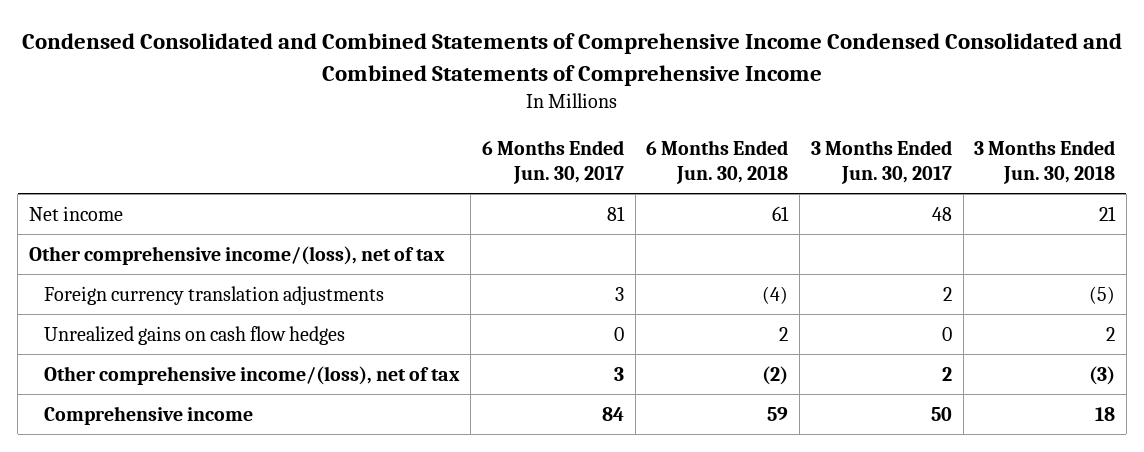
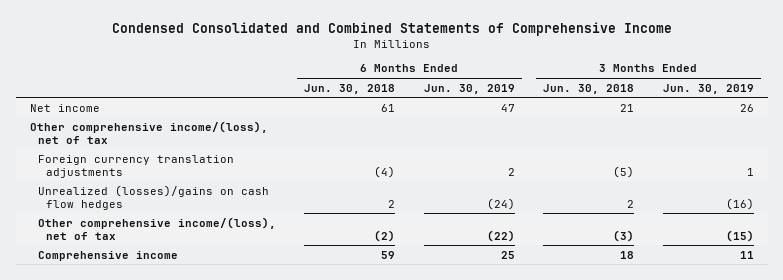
[22,33,1123,86] Condensed Consolidated and Combined Statements of Comprehensive Income Condensed Consolidated and Combined Statements of Comprehensive Income -> [111,21,672,36] Condensed Consolidated and Combined Statements of Comprehensive Income
[482,139,625,185] 6 Months Ended Jun. 30, 2017 -> none
[810,139,952,185] 3 Months Ended Jun. 30, 2017 -> none
none -> [423,83,515,94] Jun. 30, 2019
none -> [662,83,754,94] Jun. 30, 2019
[43,325,345,345] Unrealized gains on cash flow hedges -> [37,184,269,210] Unrealized (losses)/gains on cash flow hedges

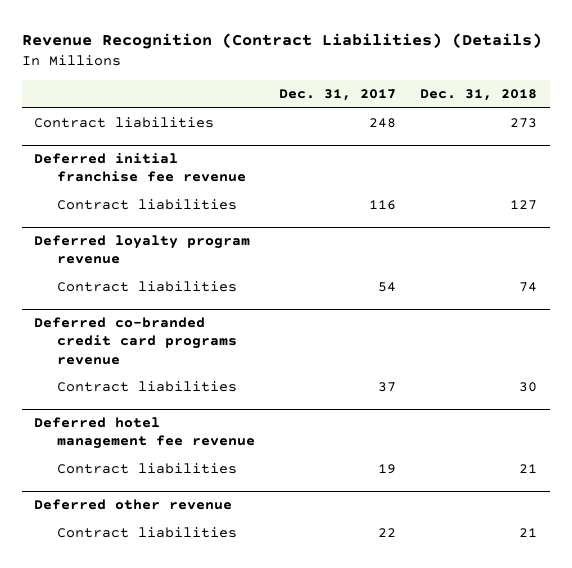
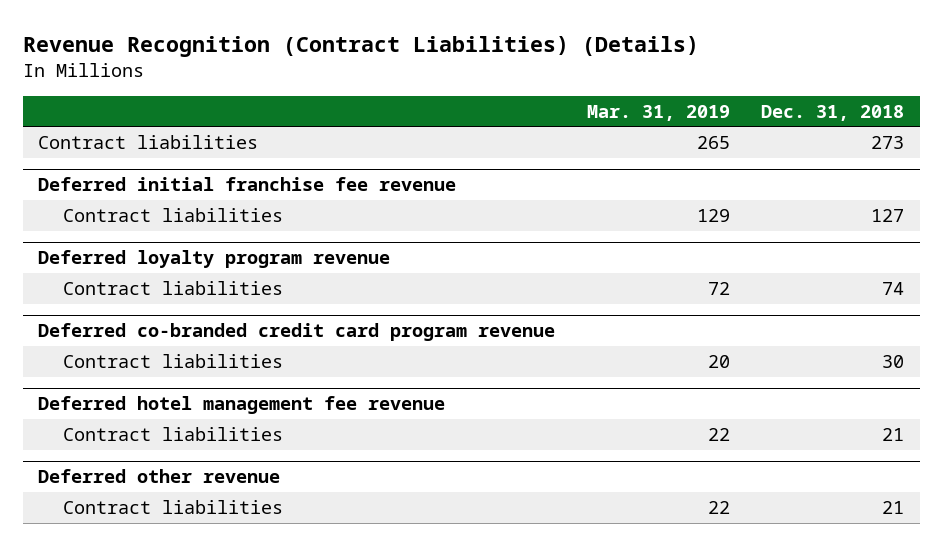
[279,89,397,102] Dec. 31, 2017 -> none
none -> [586,104,730,121] Mar. 31, 2019
[34,317,238,365] Deferred co-branded credit card programs revenue -> [38,323,556,342] Deferred co-branded credit card program revenue

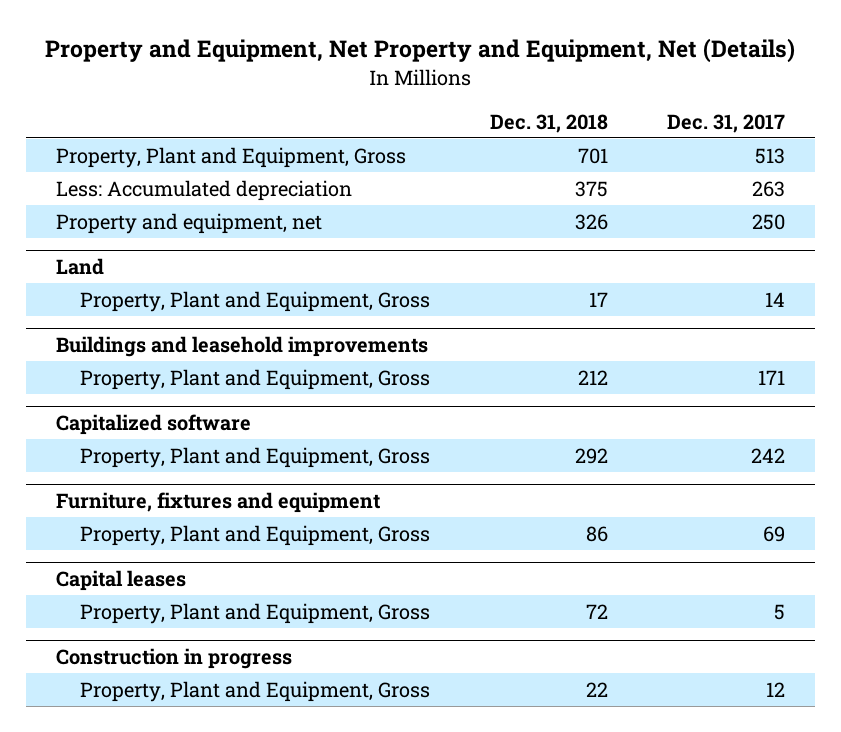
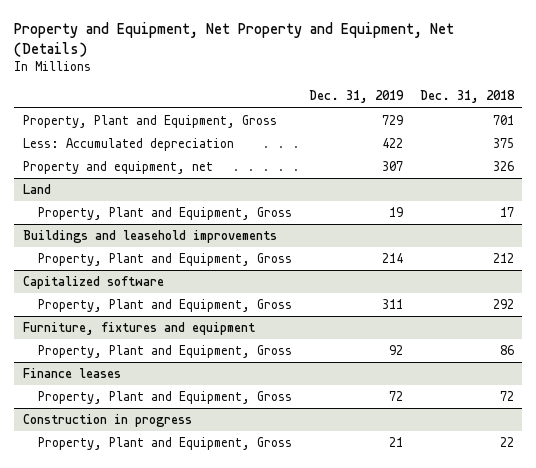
[666,113,785,133] Dec. 31, 2017 -> none
none -> [308,90,404,104] Dec. 31, 2019
[55,570,186,592] Capital leases -> [22,368,121,379] Finance leases

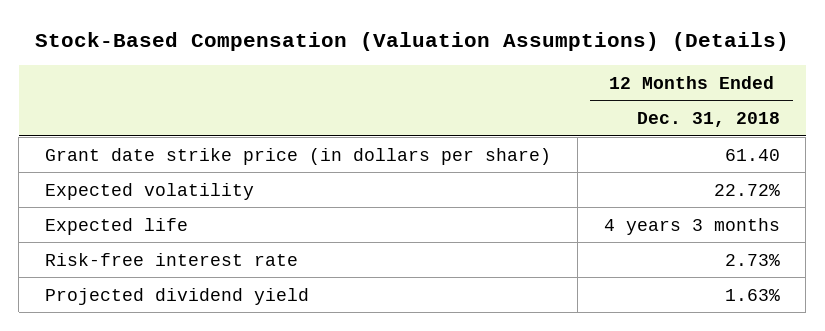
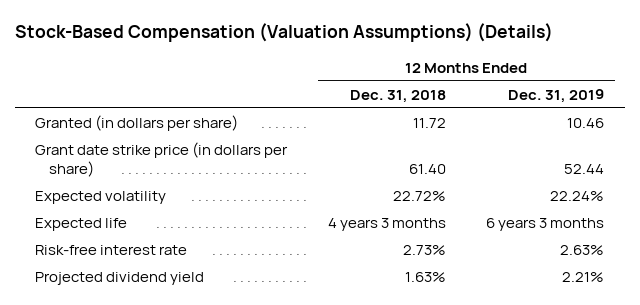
none -> [508,88,605,103] Dec. 31, 2019
none -> [35,115,239,132] Granted (in dollars per share)

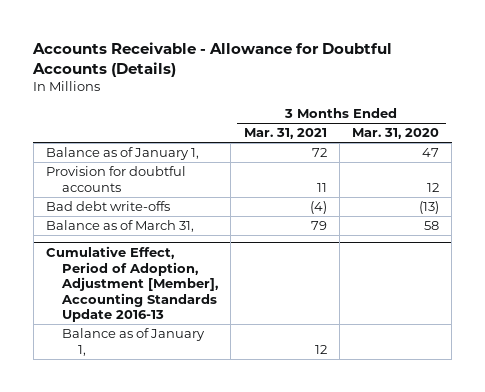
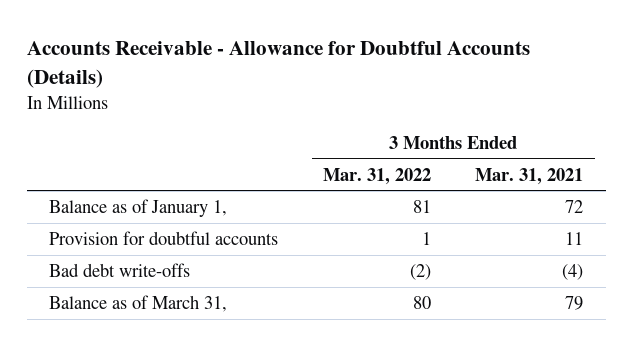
[352,128,440,140] Mar. 31, 2020 -> none
none -> [322,167,431,185] Mar. 31, 2022
[46,245,218,323] Cumulative Effect, Period of Adoption, Adjustment [Member], Accounting Standards Update 2016-13 -> none
[61,328,205,356] Balance as of January 1, -> none

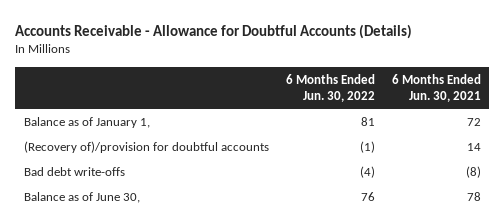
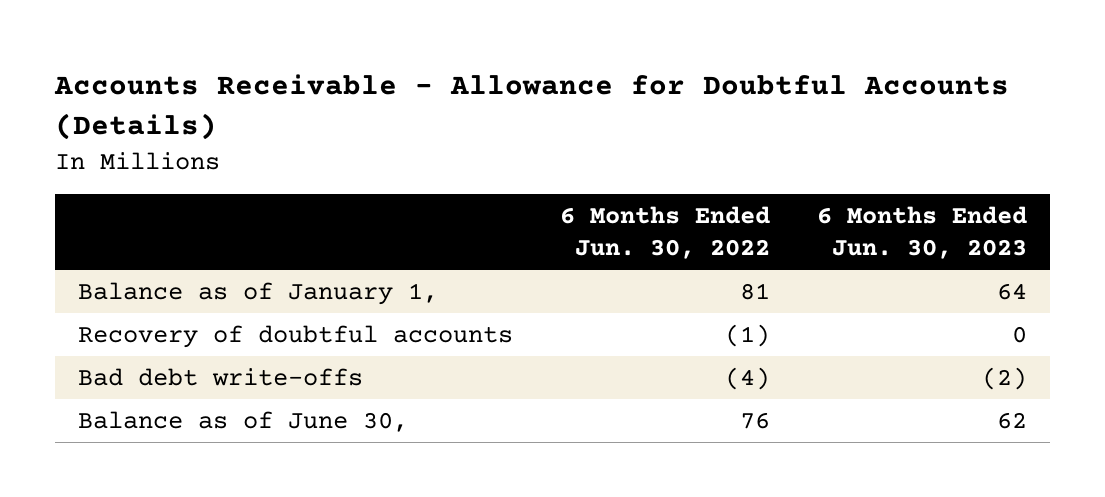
[391,73,481,102] 6 Months Ended Jun. 30, 2021 -> none
none -> [816,205,1027,260] 6 Months Ended Jun. 30, 2023
[23,140,269,153] (Recovery of)/provision for doubtful accounts -> [78,324,514,348] Recovery of doubtful accounts

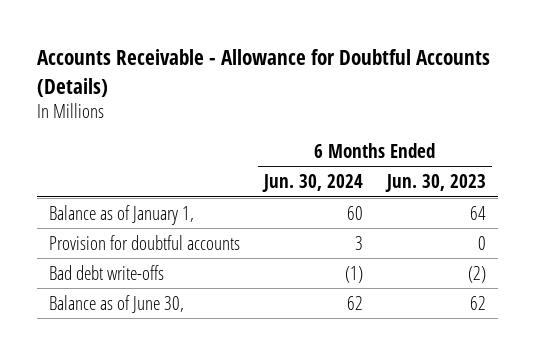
[559,205,770,260] 6 Months Ended Jun. 30, 2022 -> none
none -> [261,174,363,193] Jun. 30, 2024
[78,324,514,348] Recovery of doubtful accounts -> none
none -> [48,234,240,250] Provision for doubtful accounts

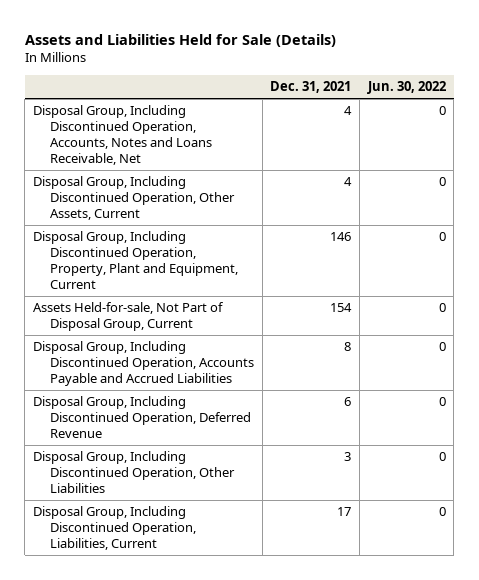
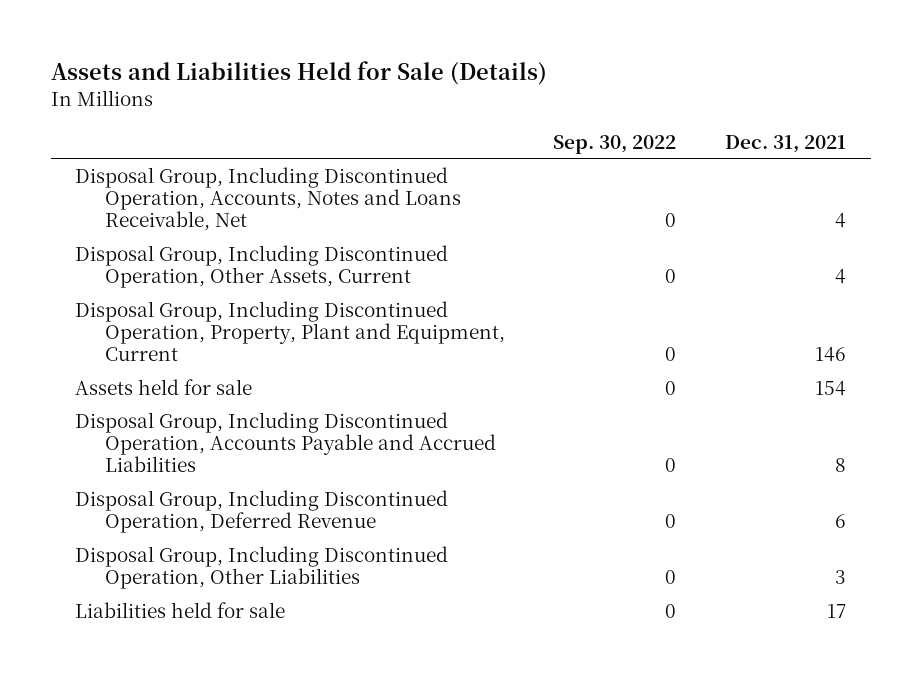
[366,81,446,95] Jun. 30, 2022 -> none
none -> [553,134,677,154] Sep. 30, 2022
[32,302,224,332] Assets Held-for-sale, Not Part of Disposal Group, Current -> [75,378,253,395] Assets held for sale
[32,506,197,550] Disposal Group, Including Discontinued Operation, Liabilities, Current -> [75,601,286,618] Liabilities held for sale

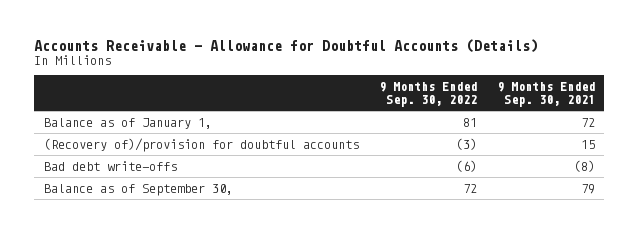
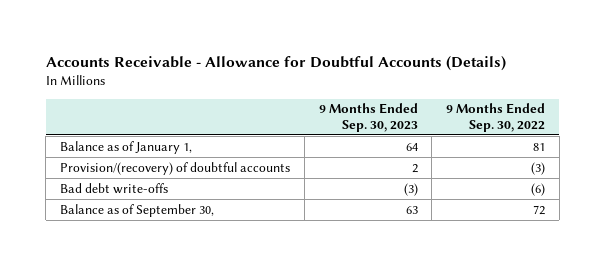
[496,81,595,108] 9 Months Ended Sep. 30, 2021 -> none
none -> [318,103,418,133] 9 Months Ended Sep. 30, 2023
[44,137,360,152] (Recovery of)/provision for doubtful accounts -> [60,161,291,175] Provision/(recovery) of doubtful accounts

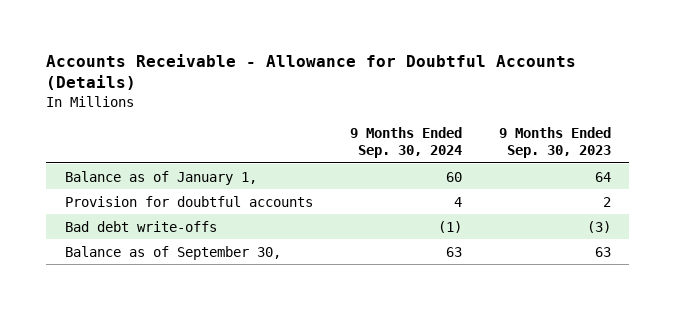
[445,103,545,133] 9 Months Ended Sep. 30, 2022 -> none
none -> [349,126,462,159] 9 Months Ended Sep. 30, 2024
[60,161,291,175] Provision/(recovery) of doubtful accounts -> [64,195,313,207] Provision for doubtful accounts

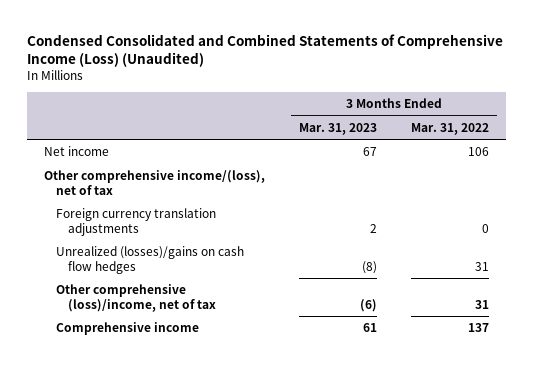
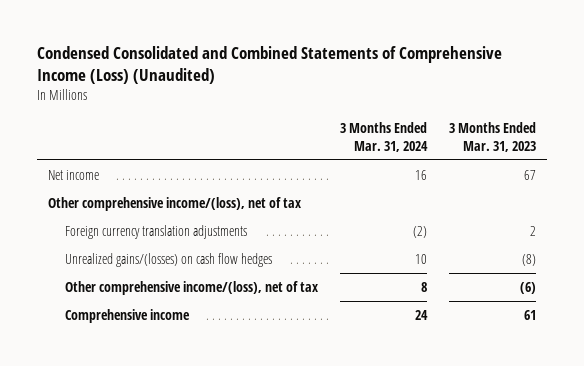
[410,122,489,135] Mar. 31, 2022 -> none
none -> [339,122,428,152] 3 Months Ended Mar. 31, 2024
[56,246,245,274] Unrealized (losses)/gains on cash flow hedges -> [64,253,272,268] Unrealized gains/(losses) on cash flow hedges
[56,284,217,312] Other comprehensive (loss)/income, net of tax -> [64,281,318,296] Other comprehensive income/(loss), net of tax

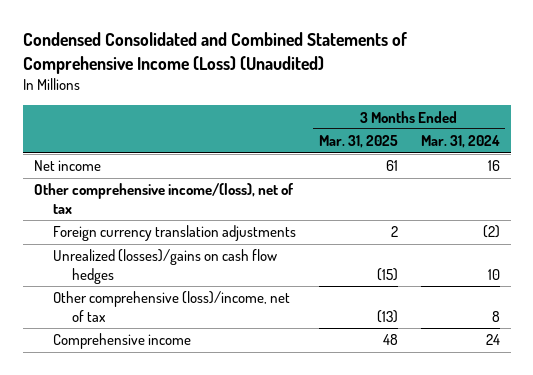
[448,122,536,152] 3 Months Ended Mar. 31, 2023 -> none
none -> [318,135,398,149] Mar. 31, 2025
[64,253,272,268] Unrealized gains/(losses) on cash flow hedges -> [53,249,278,284] Unrealized (losses)/gains on cash flow hedges
[64,281,318,296] Other comprehensive income/(loss), net of tax -> [53,291,291,322] Other comprehensive (loss)/income, net of tax

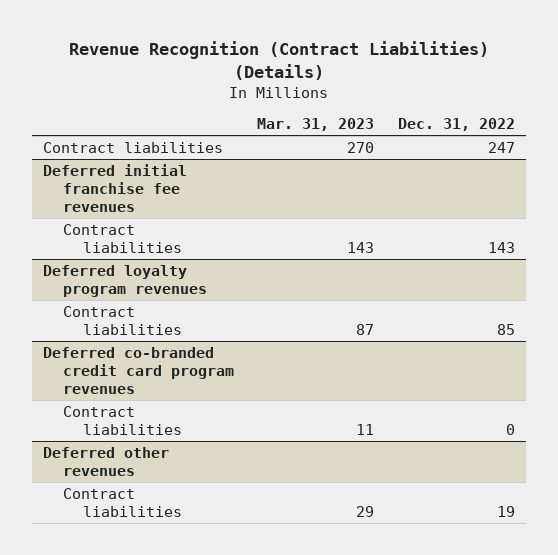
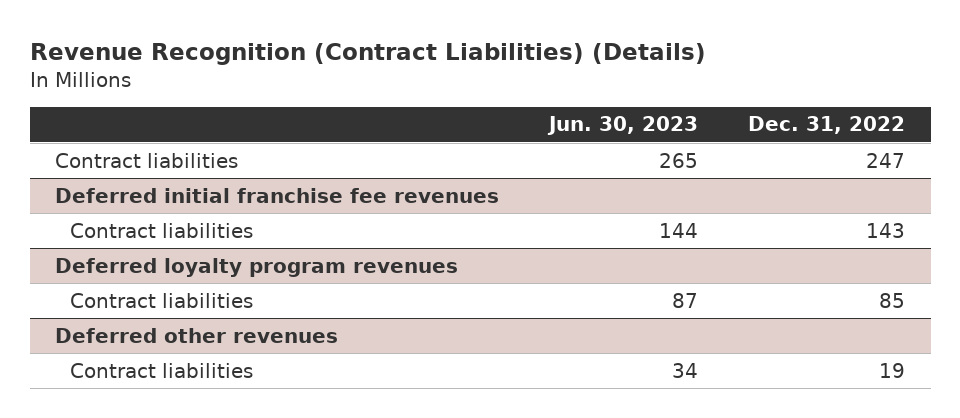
[257,118,375,132] Mar. 31, 2023 -> none
none -> [547,116,699,136] Jun. 30, 2023
[43,346,235,395] Deferred co-branded credit card program revenues -> none
[63,405,183,435] Contract liabilities -> none

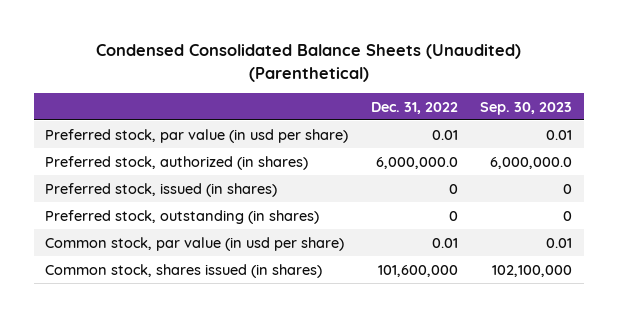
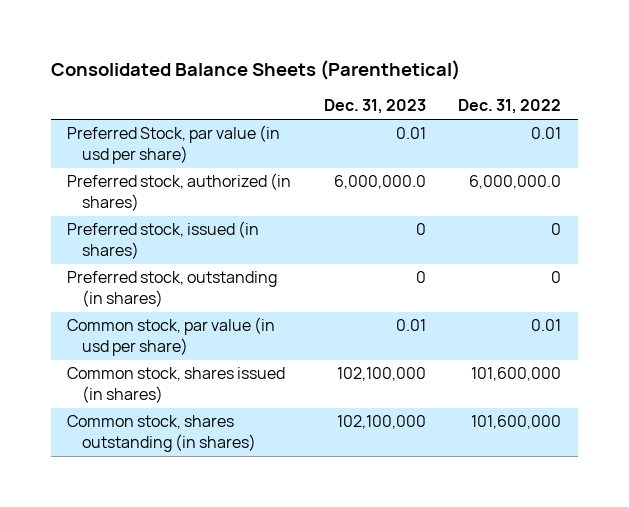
[95,44,521,82] Condensed Consolidated Balance Sheets (Unaudited) (Parenthetical) -> [51,59,461,80] Consolidated Balance Sheets (Parenthetical)
[480,101,573,115] Sep. 30, 2023 -> none
none -> [323,99,426,115] Dec. 31, 2023
[45,128,349,143] Preferred stock, par value (in usd per share) -> [67,125,281,164] Preferred Stock, par value (in usd per share)
none -> [67,415,257,452] Common stock, shares outstanding (in shares)

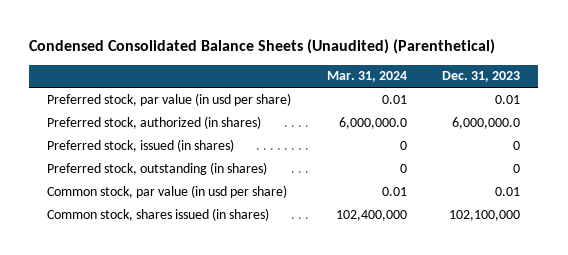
[51,59,461,80] Consolidated Balance Sheets (Parenthetical) -> [29,38,496,54] Condensed Consolidated Balance Sheets (Unaudited) (Parenthetical)
[458,99,562,115] Dec. 31, 2022 -> none
none -> [326,71,407,83] Mar. 31, 2024
[67,125,281,164] Preferred Stock, par value (in usd per share) -> [47,92,292,106] Preferred stock, par value (in usd per share)
[67,415,257,452] Common stock, shares outstanding (in shares) -> none

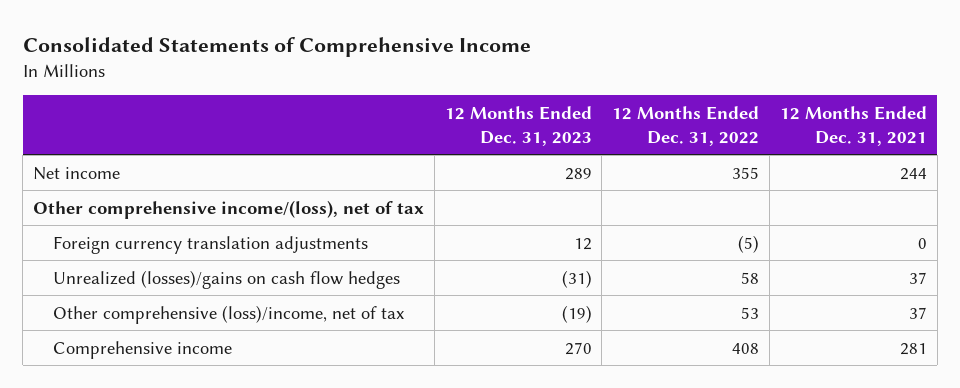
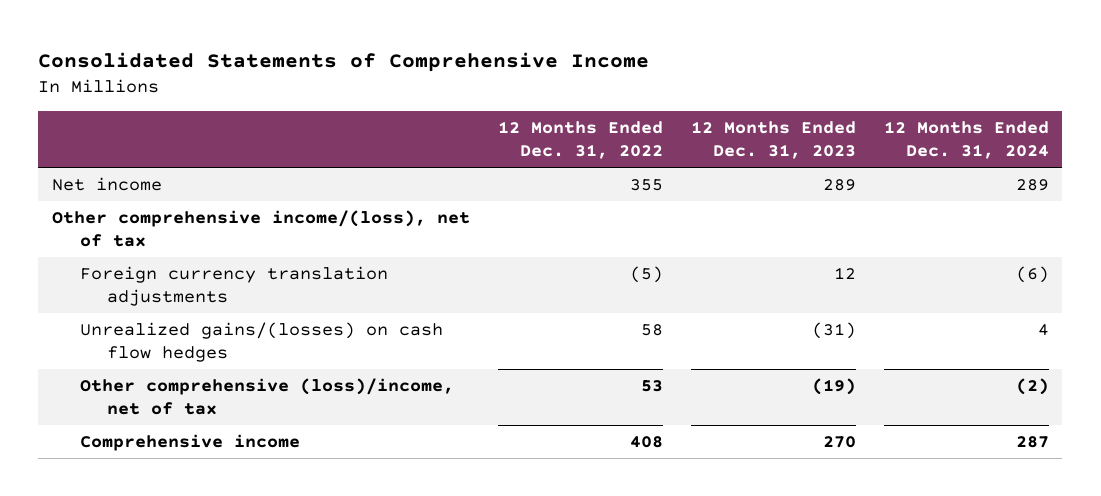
[779,105,927,146] 12 Months Ended Dec. 31, 2021 -> none
none -> [883,121,1049,159] 12 Months Ended Dec. 31, 2024
[52,269,400,289] Unrealized (losses)/gains on cash flow hedges -> [79,322,443,363] Unrealized gains/(losses) on cash flow hedges

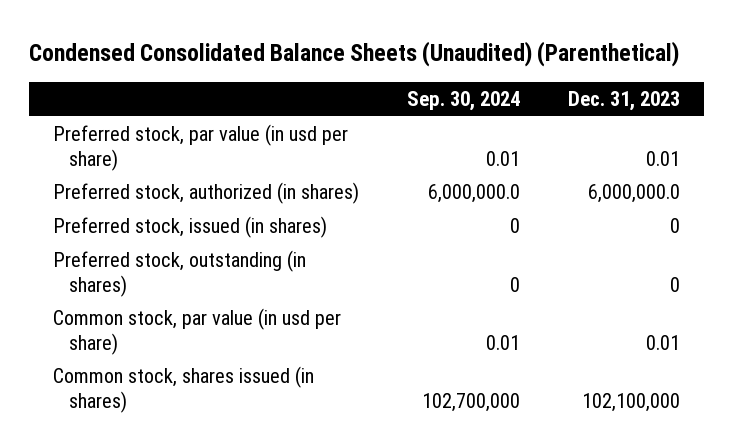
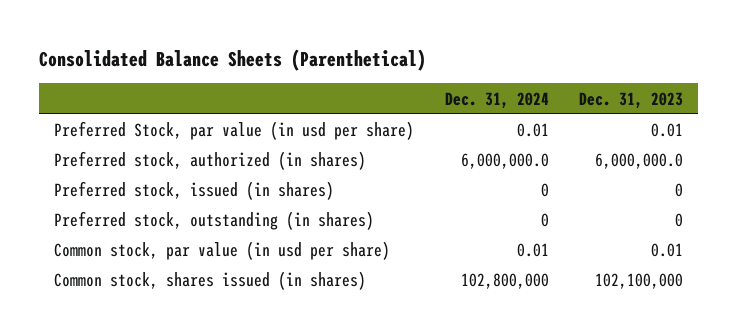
[29,41,680,68] Condensed Consolidated Balance Sheets (Unaudited) (Parenthetical) -> [39,49,427,72] Consolidated Balance Sheets (Parenthetical)
[407,91,521,112] Sep. 30, 2024 -> none
none -> [444,91,549,109] Dec. 31, 2024
[53,124,349,171] Preferred stock, par value (in usd per share) -> [54,121,415,141] Preferred Stock, par value (in usd per share)

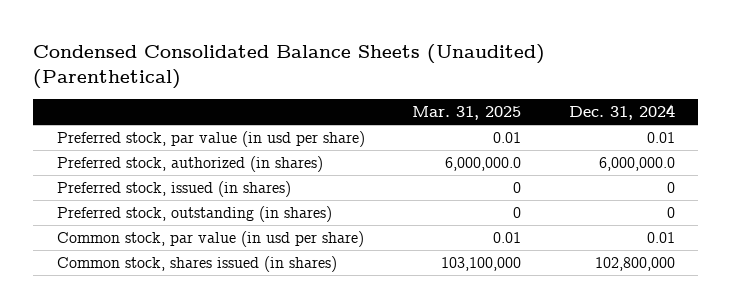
[39,49,427,72] Consolidated Balance Sheets (Parenthetical) -> [32,43,545,89] Condensed Consolidated Balance Sheets (Unaudited) (Parenthetical)
[578,91,683,109] Dec. 31, 2023 -> none
none -> [412,106,522,121] Mar. 31, 2025
[54,121,415,141] Preferred Stock, par value (in usd per share) -> [56,131,365,148] Preferred stock, par value (in usd per share)

